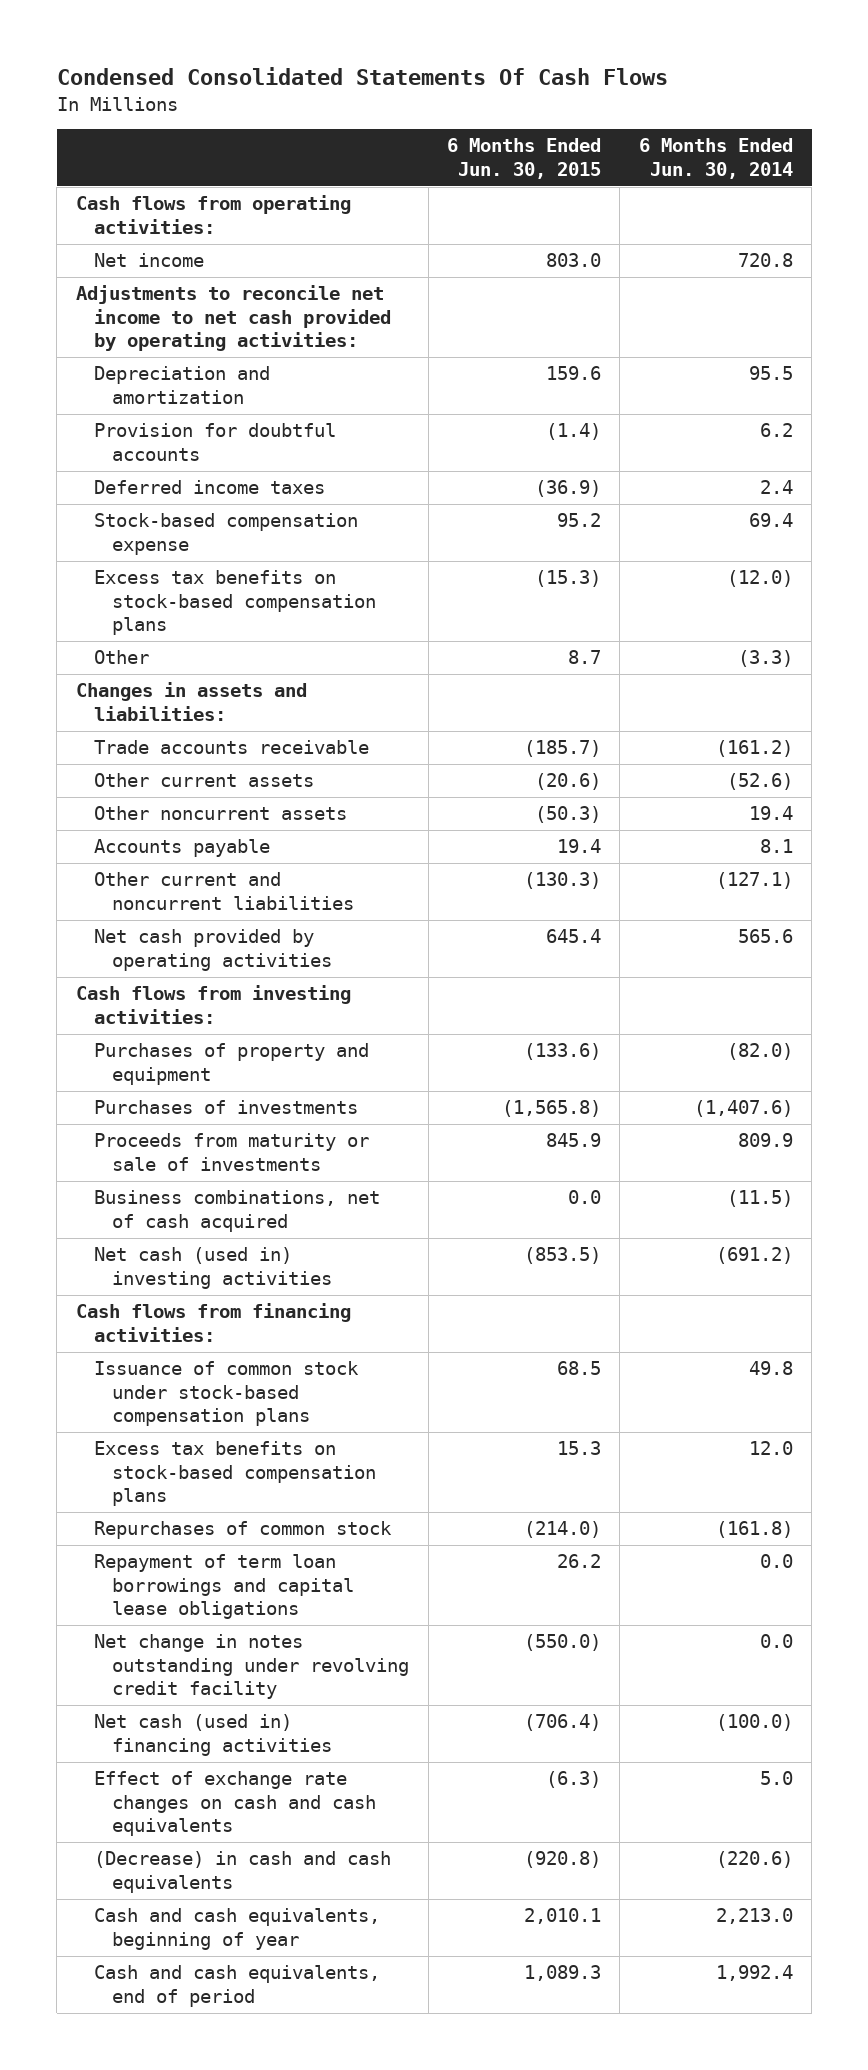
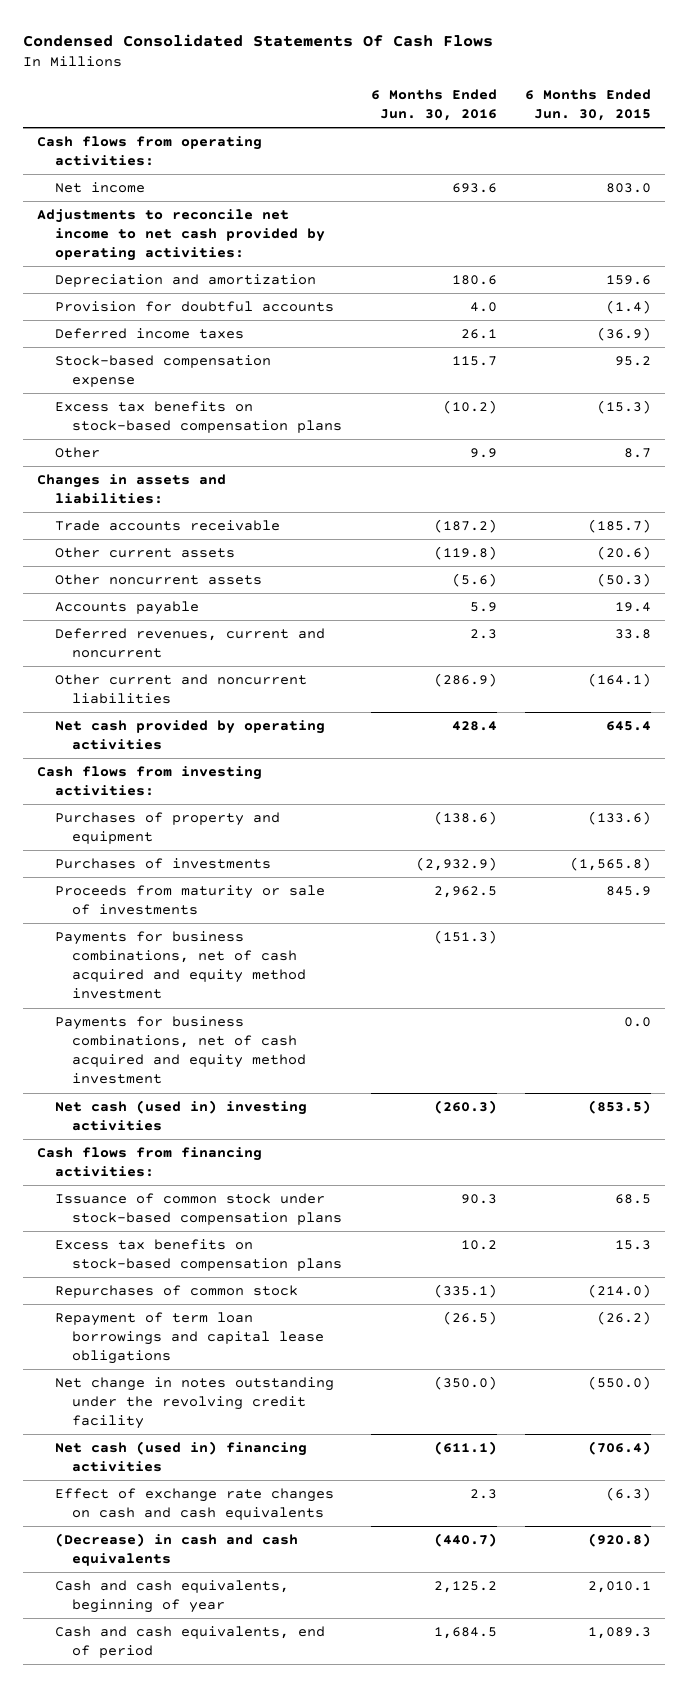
[638,138,793,179] 6 Months Ended Jun. 30, 2014 -> none
none -> [370,88,497,121] 6 Months Ended Jun. 30, 2016
none -> [54,627,325,659] Deferred revenues, current and noncurrent
[523,872,601,890] (130.3) -> [588,672,652,687] (164.1)
none -> [54,930,307,1000] Payments for business combinations, net of cash acquired and equity method investment
[93,1190,380,1232] Business combinations, net of cash acquired -> [54,1015,307,1085] Payments for business combinations, net of cash acquired and equity method investment
[556,1554,601,1569] 26.2 -> [597,1310,652,1325] (26.2)
[93,1634,410,1700] Net change in notes outstanding under revolving credit facility -> [54,1376,334,1430] Net change in notes outstanding under the revolving credit facility

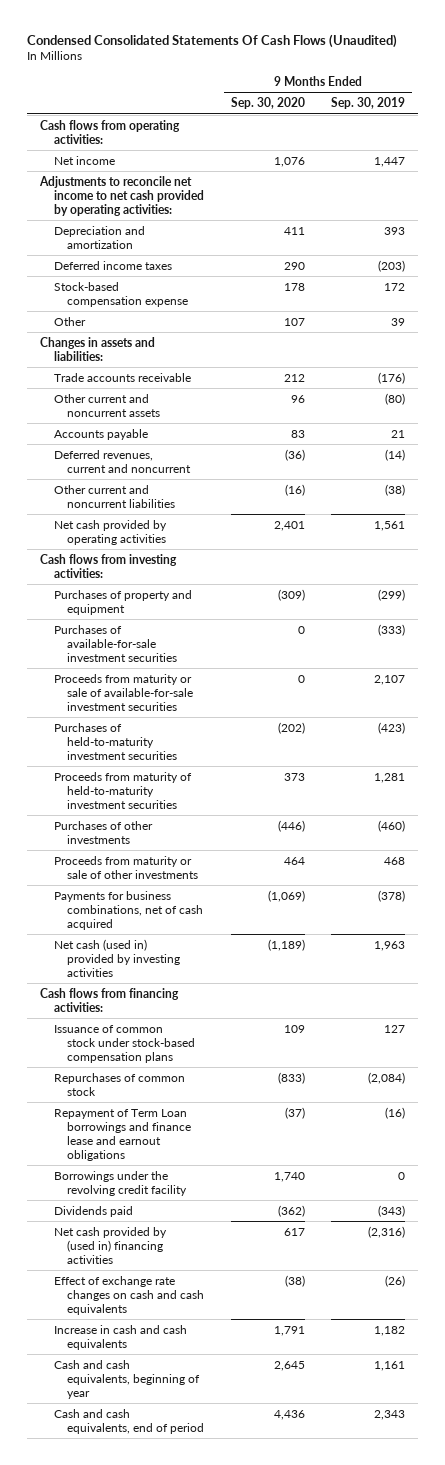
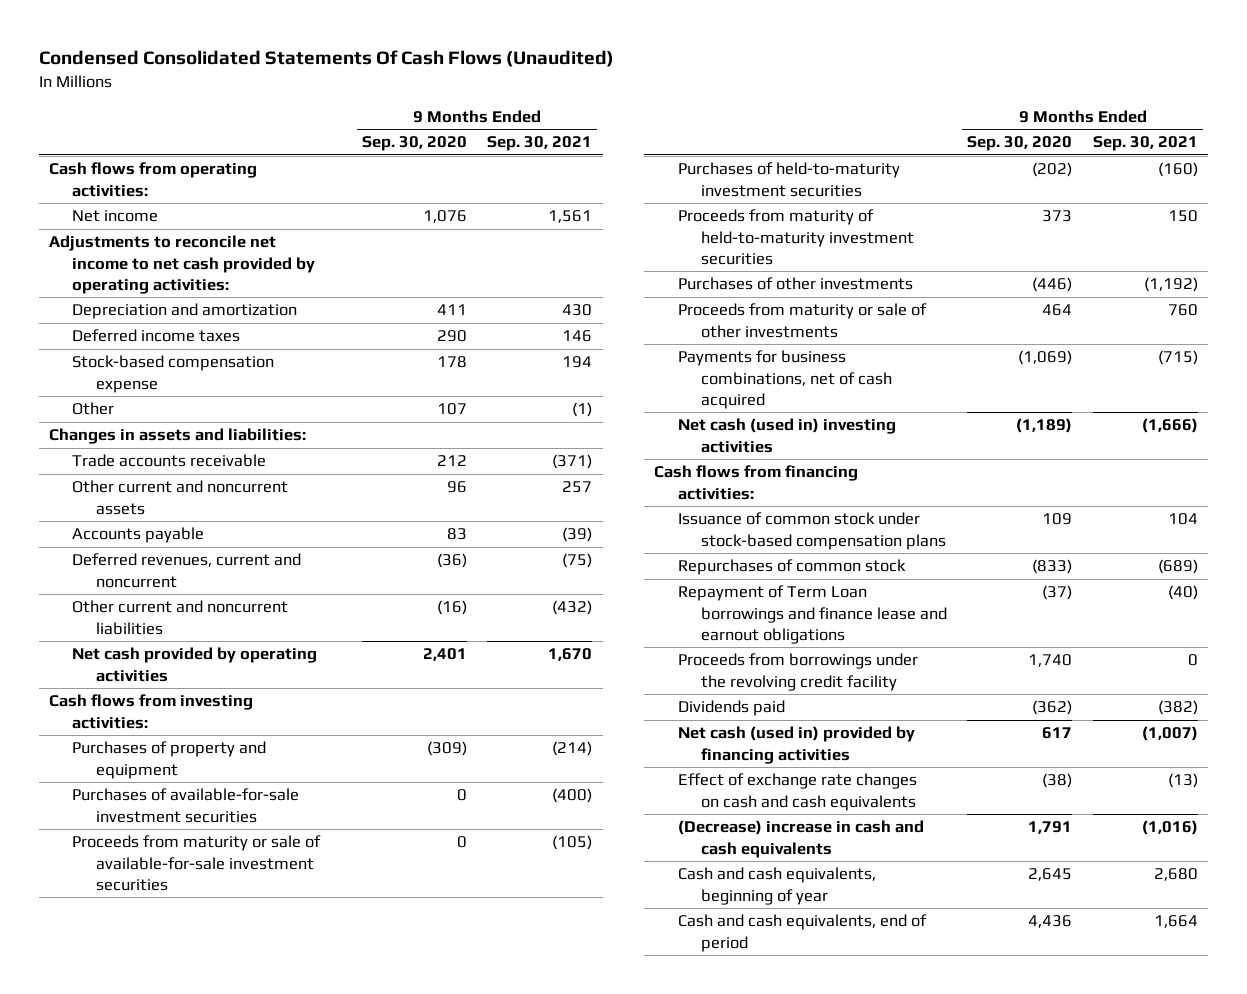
[331,97,406,110] Sep. 30, 2019 -> none
none -> [487,136,593,152] Sep. 30, 2021
[53,938,181,977] Net cash (used in) provided by investing activities -> [677,418,896,453] Net cash (used in) investing activities
[53,1170,188,1196] Borrowings under the revolving credit facility -> [677,653,918,691] Proceeds from borrowings under the revolving credit facility
[53,1226,167,1264] Net cash provided by (used in) financing activities -> [677,726,915,764] Net cash (used in) provided by financing activities
[53,1324,187,1350] Increase in cash and cash equivalents -> [677,820,924,858] (Decrease) increase in cash and cash equivalents

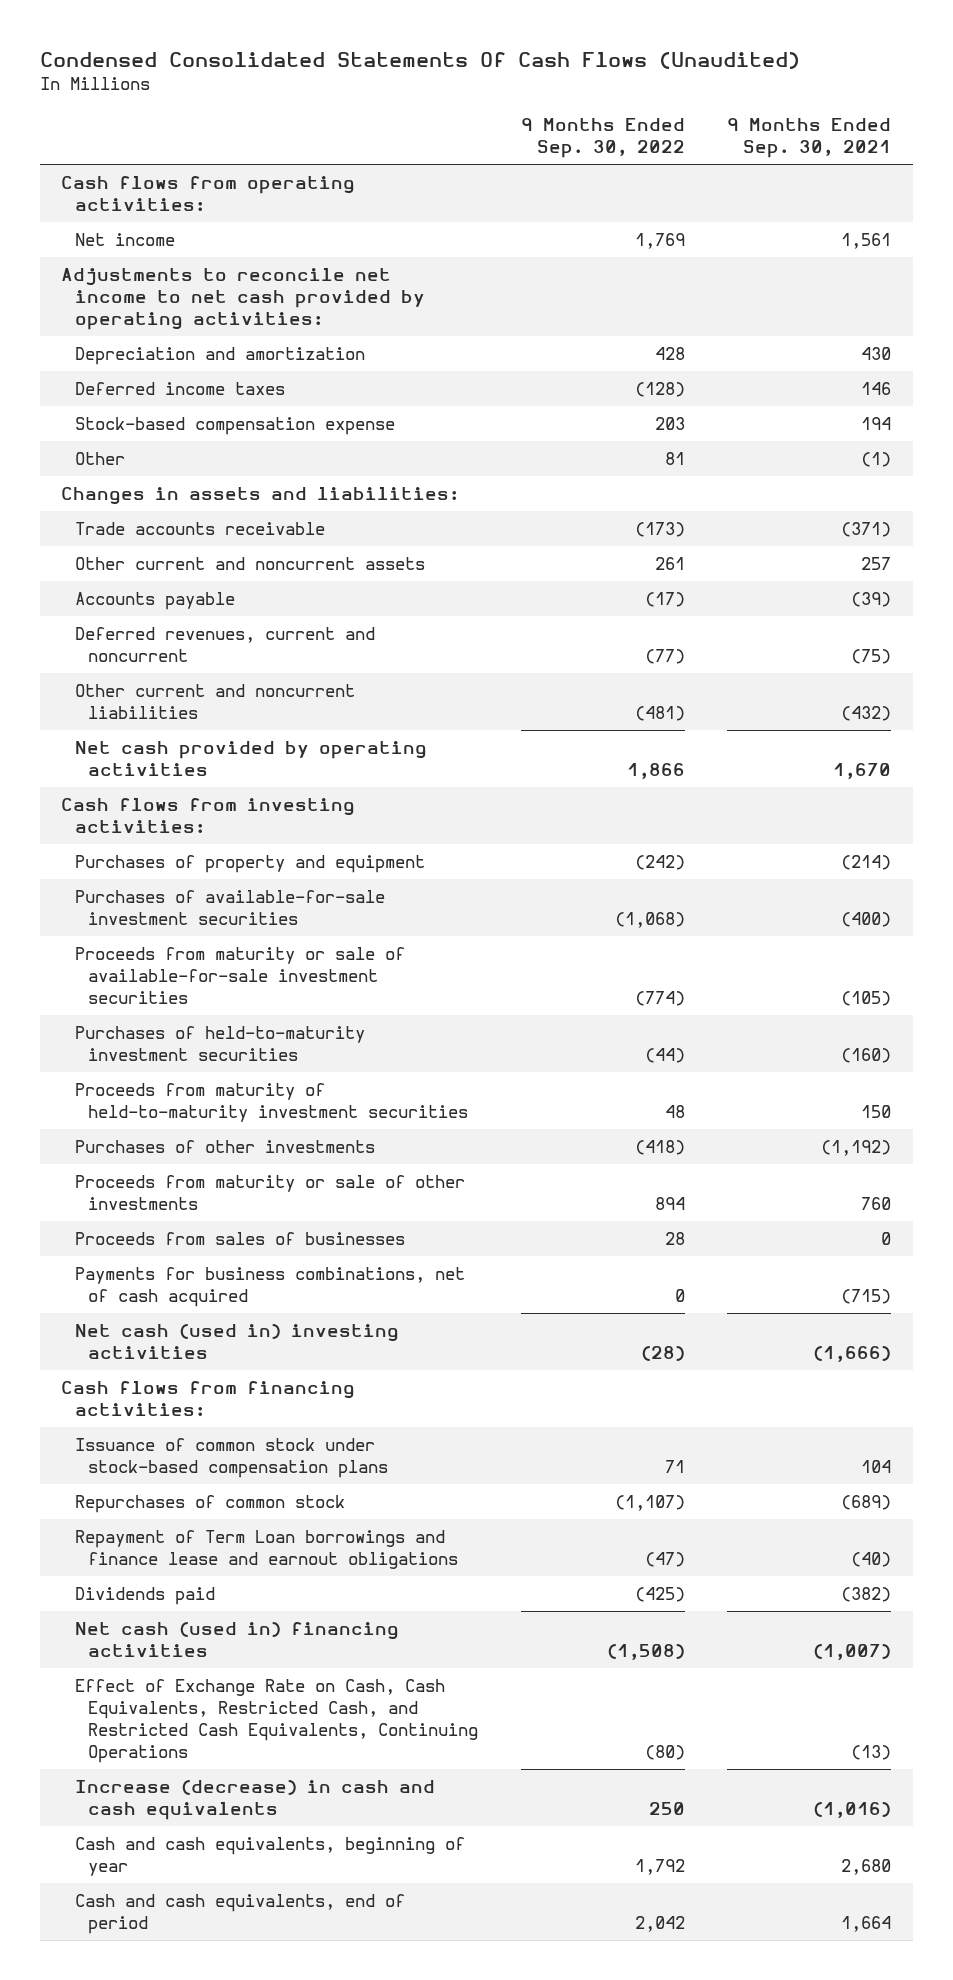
[361,136,467,152] Sep. 30, 2020 -> none
none -> [520,118,685,159] 9 Months Ended Sep. 30, 2022
none -> [74,1232,405,1246] Proceeds from sales of businesses
[677,653,918,691] Proceeds from borrowings under the revolving credit facility -> none
[677,726,915,764] Net cash (used in) provided by financing activities -> [74,1622,399,1658] Net cash (used in) financing activities
[677,773,917,811] Effect of exchange rate changes on cash and cash equivalents -> [74,1679,479,1763] Effect of Exchange Rate on Cash, Cash Equivalents, Restricted Cash, and Restricted Cash Equivalents, Continuing Operations
[677,820,924,858] (Decrease) increase in cash and cash equivalents -> [74,1780,435,1821] Increase (decrease) in cash and cash equivalents

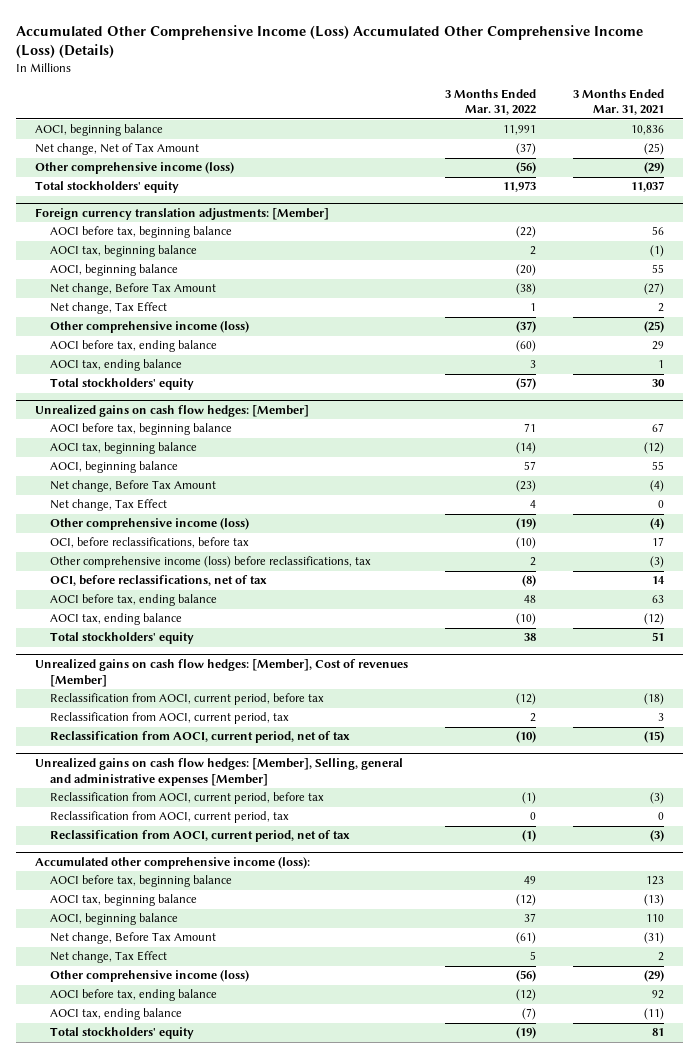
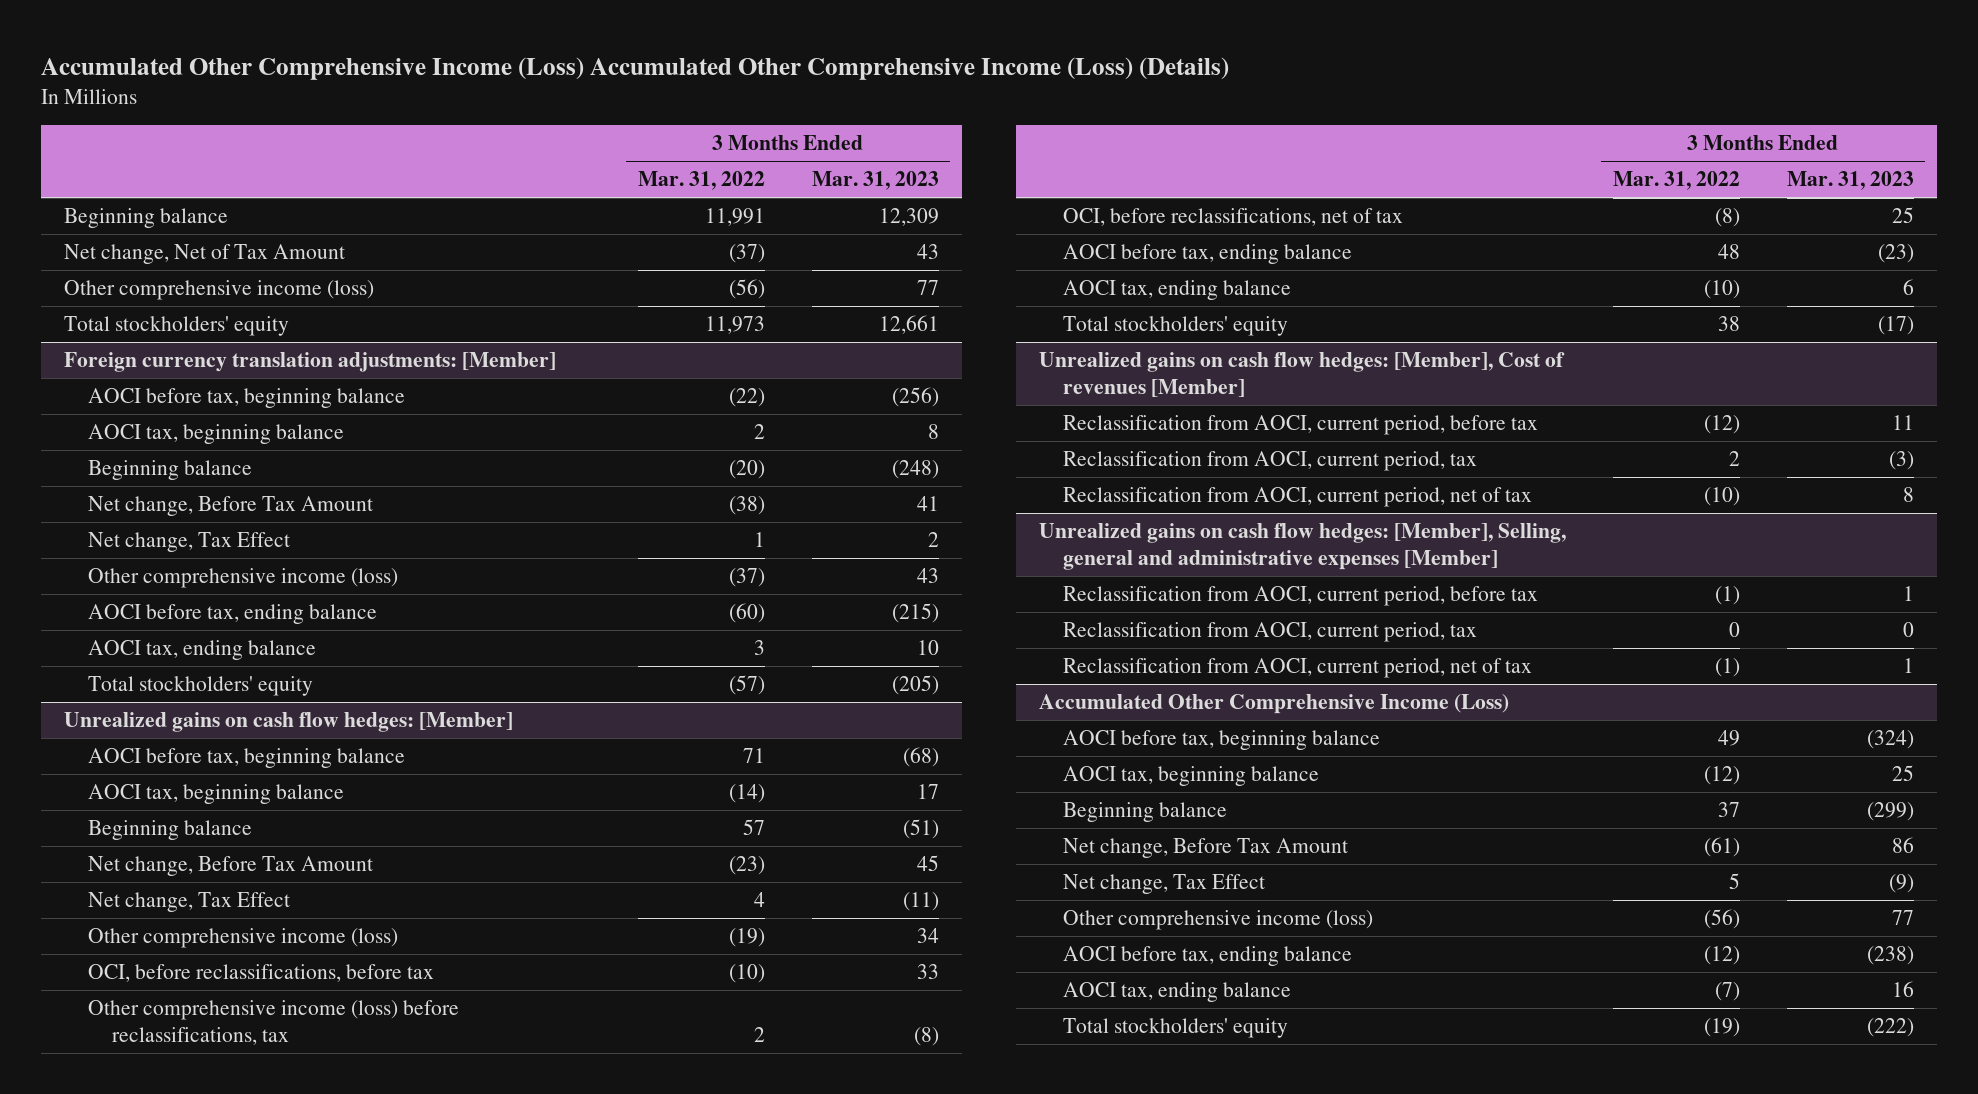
[573,88,665,116] 3 Months Ended Mar. 31, 2021 -> none
none -> [811,171,939,191] Mar. 31, 2023
[34,124,163,137] AOCI, beginning balance -> [64,208,229,229] Beginning balance
[49,264,178,277] AOCI, beginning balance -> [88,460,253,481] Beginning balance
[49,461,178,474] AOCI, beginning balance -> [88,820,253,841] Beginning balance
[34,857,310,870] Accumulated other comprehensive income (loss): -> [1039,694,1510,715] Accumulated Other Comprehensive Income (Loss)
[49,913,178,926] AOCI, beginning balance -> [1062,802,1227,823] Beginning balance

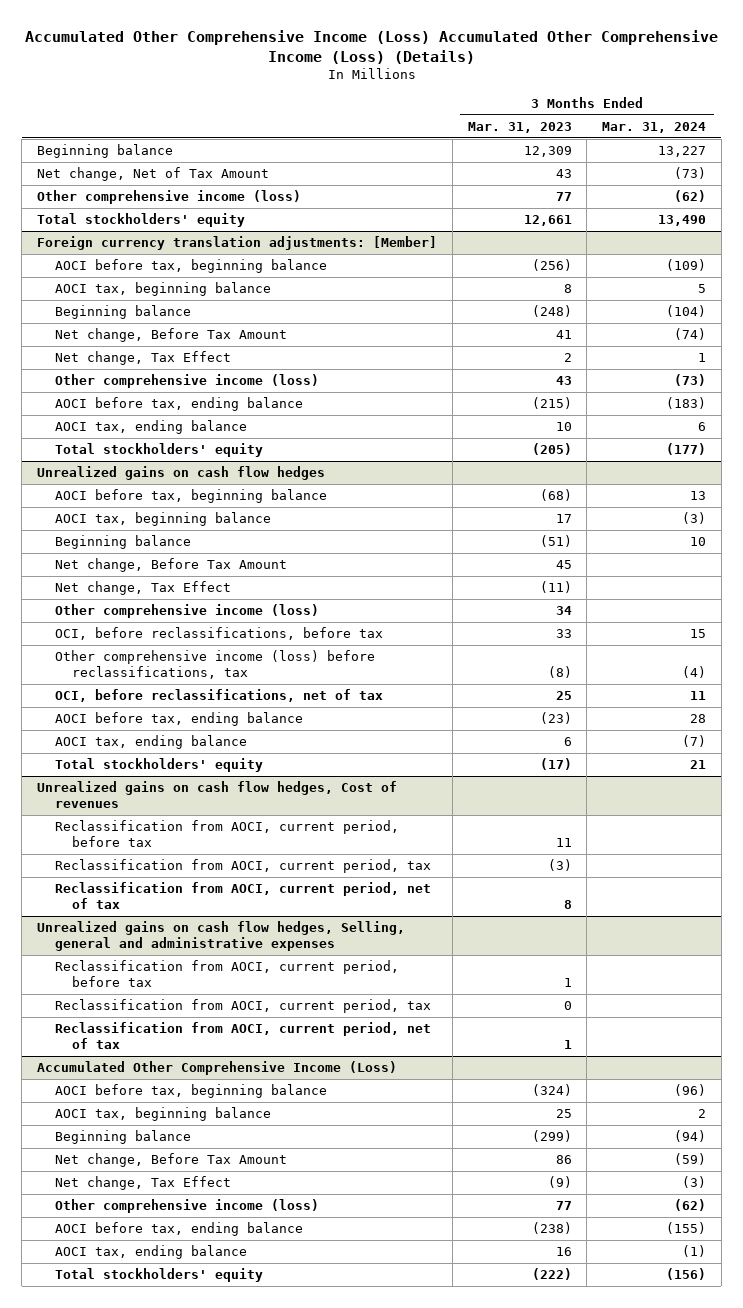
[638,171,766,191] Mar. 31, 2022 -> none
none -> [602,121,707,133] Mar. 31, 2024
[64,712,514,733] Unrealized gains on cash flow hedges: [Member] -> [36,466,325,481] Unrealized gains on cash flow hedges
[1039,352,1566,397] Unrealized gains on cash flow hedges: [Member], Cost of revenues [Member] -> [36,781,397,808] Unrealized gains on cash flow hedges, Cost of revenues
[1039,523,1567,570] Unrealized gains on cash flow hedges: [Member], Selling, general and administrative expenses [Member] -> [36,921,405,951] Unrealized gains on cash flow hedges, Selling, general and administrative expenses

